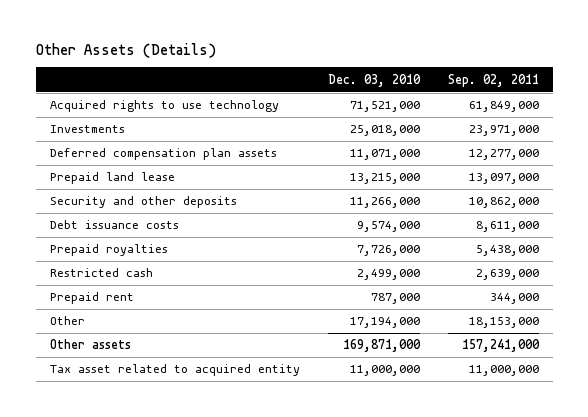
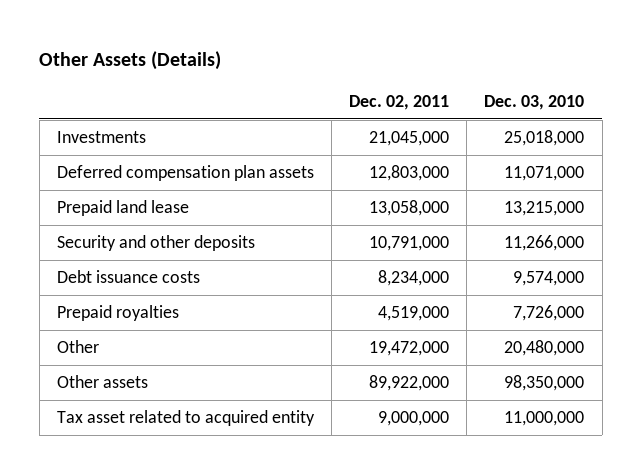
[447,73,539,87] Sep. 02, 2011 -> none
none -> [349,94,450,110] Dec. 02, 2011
[49,100,279,113] Acquired rights to use technology -> none
[49,268,153,278] Restricted cash -> none
[49,292,134,305] Prepaid rent -> none
[349,317,420,329] 17,194,000 -> [504,340,585,357] 20,480,000
[342,339,421,353] 169,871,000 -> [504,375,585,392] 98,350,000

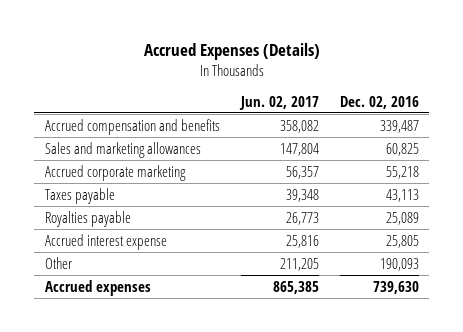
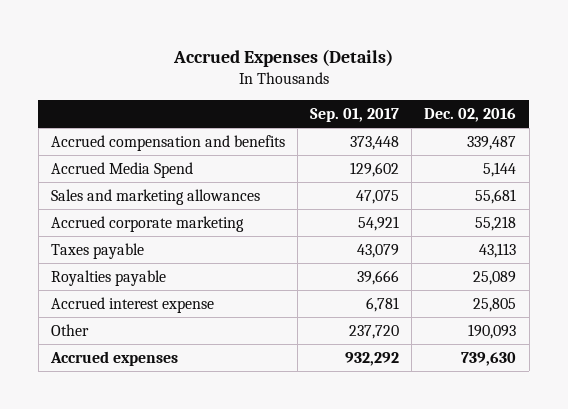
[238,95,319,110] Jun. 02, 2017 -> none
none -> [310,108,400,123] Sep. 01, 2017
none -> [51,161,194,178] Accrued Media Spend
[385,142,419,156] 60,825 -> [475,188,517,204] 55,681

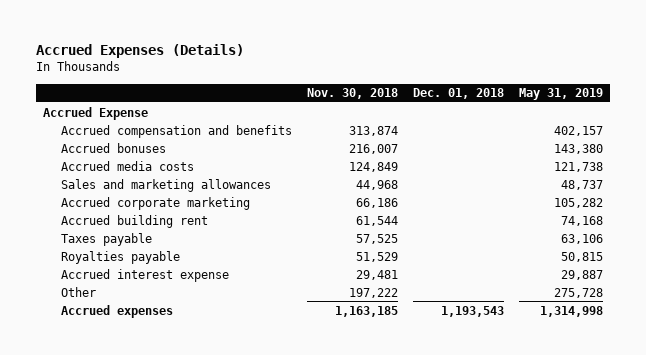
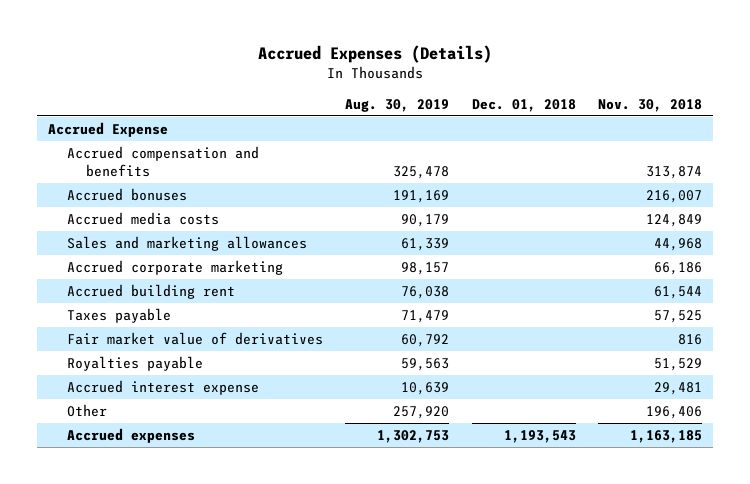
[518,88,603,101] May 31, 2019 -> none
none -> [345,98,450,112] Aug. 30, 2019
none -> [67,331,324,345] Fair market value of derivatives
[349,287,399,298] 197,222 -> [645,405,702,419] 196,406

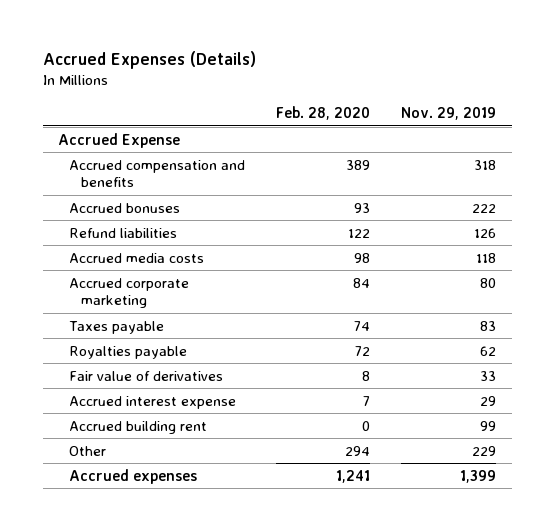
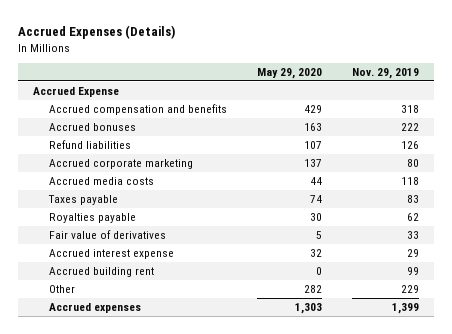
[276,106,371,121] Feb. 28, 2020 -> none
none -> [256,67,322,79] May 29, 2020
[69,252,205,263] Accrued media costs -> [48,176,154,185] Accrued media costs

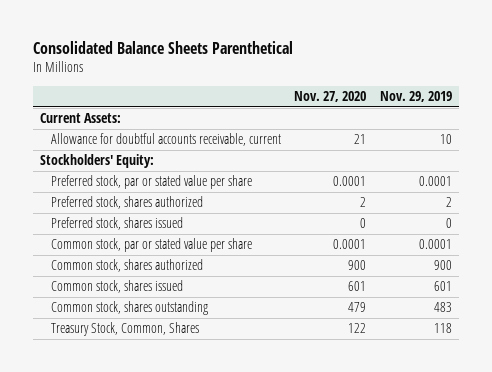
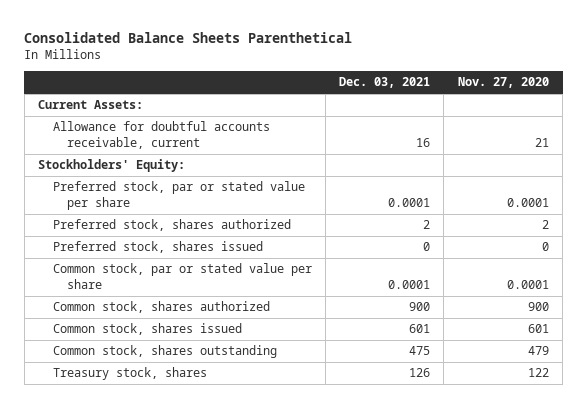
[379,91,452,103] Nov. 29, 2019 -> none
none -> [339,77,431,89] Dec. 03, 2021
[50,322,199,337] Treasury Stock, Common, Shares -> [52,367,207,381] Treasury stock, shares

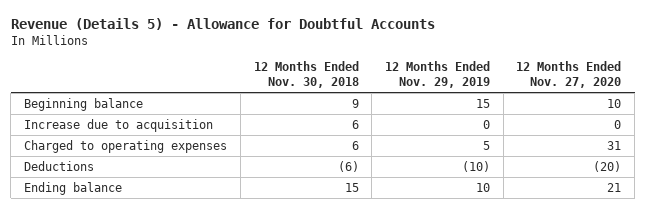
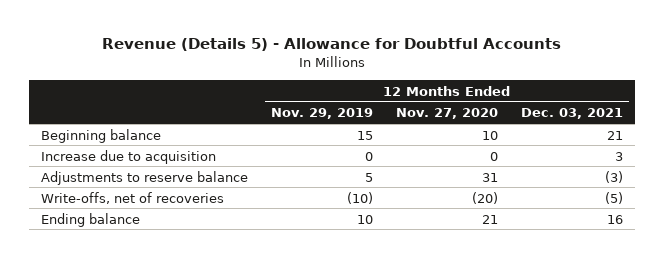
[253,61,359,89] 12 Months Ended Nov. 30, 2018 -> none
none -> [521,108,624,120] Dec. 03, 2021
[24,139,228,153] Charged to operating expenses -> [40,170,248,185] Adjustments to reserve balance
[24,160,95,171] Deductions -> [40,191,224,204] Write-offs, net of recoveries

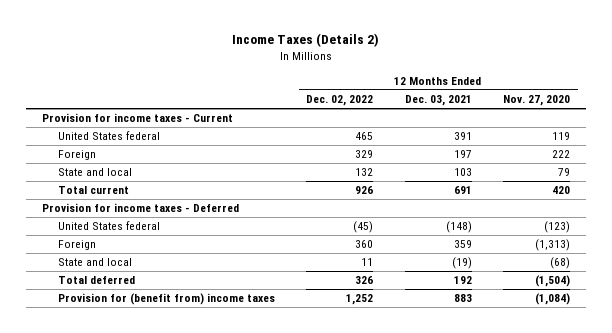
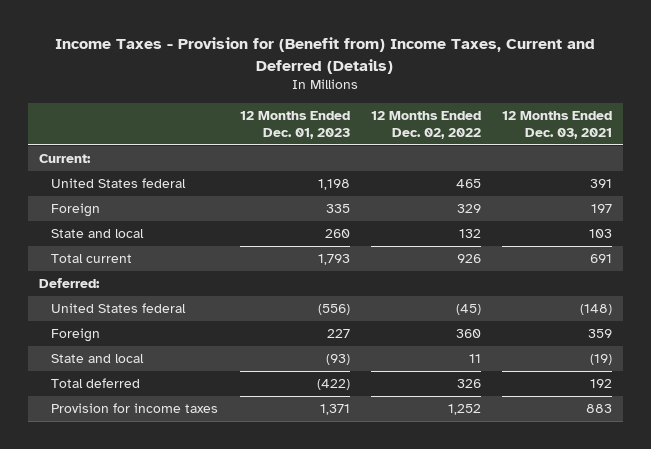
[232,33,380,48] Income Taxes (Details 2) -> [55,37,596,74] Income Taxes - Provision for (Benefit from) Income Taxes, Current and Deferred (Details)
[503,94,571,106] Nov. 27, 2020 -> none
none -> [239,110,350,139] 12 Months Ended Dec. 01, 2023
[41,113,233,123] Provision for income taxes - Current -> [38,153,91,163] Current:
[41,203,239,213] Provision for income taxes - Deferred -> [38,277,100,288] Deferred:
[58,293,276,306] Provision for (benefit from) income taxes -> [51,402,219,413] Provision for income taxes

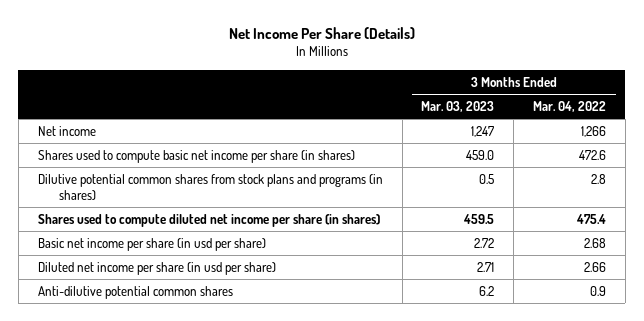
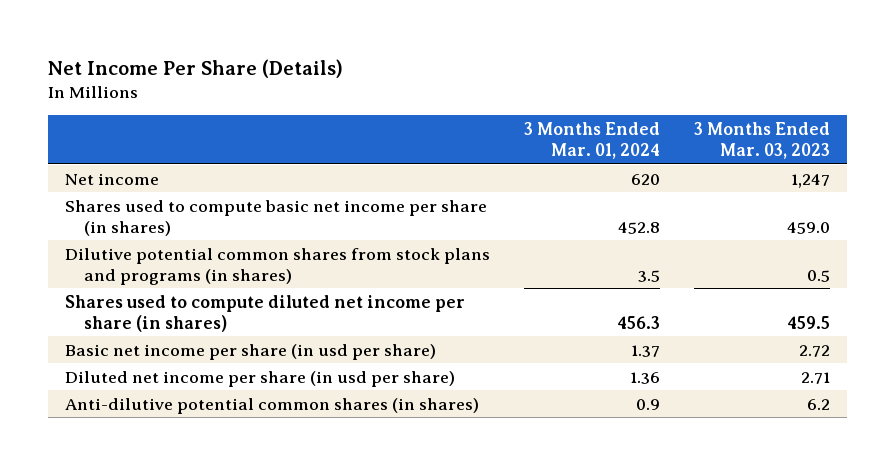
[532,101,606,113] Mar. 04, 2022 -> none
none -> [523,122,660,160] 3 Months Ended Mar. 01, 2024
[37,286,233,300] Anti-dilutive potential common shares -> [64,397,479,414] Anti-dilutive potential common shares (in shares)

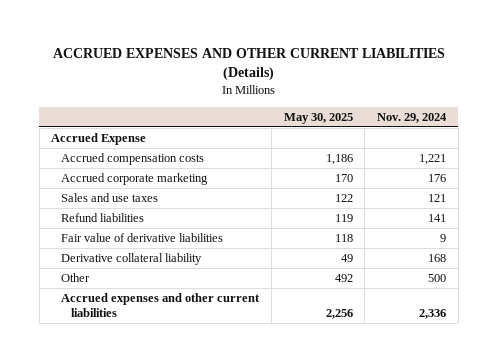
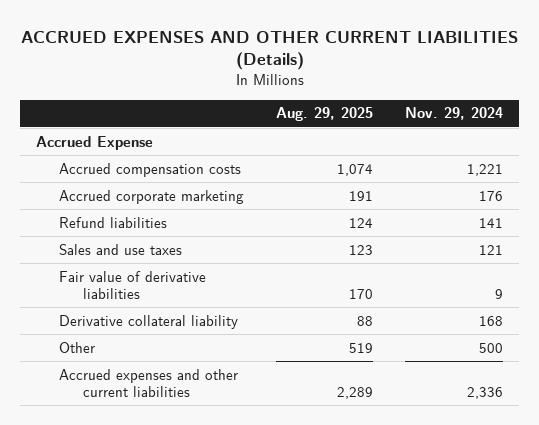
[283,112,353,124] May 30, 2025 -> none
none -> [276,107,374,122] Aug. 29, 2025
[60,193,158,203] Sales and use taxes -> [59,243,183,255] Sales and use taxes

